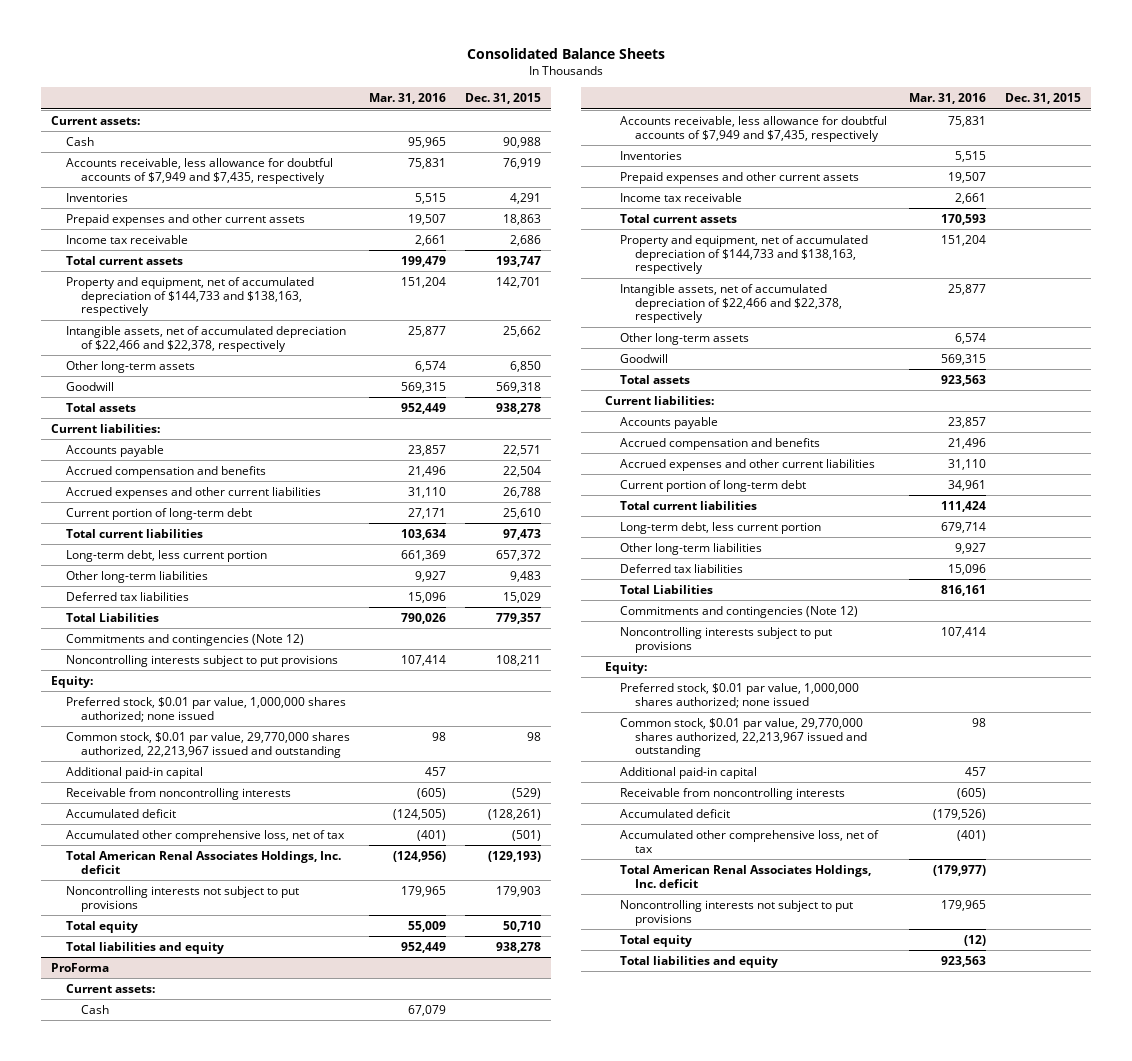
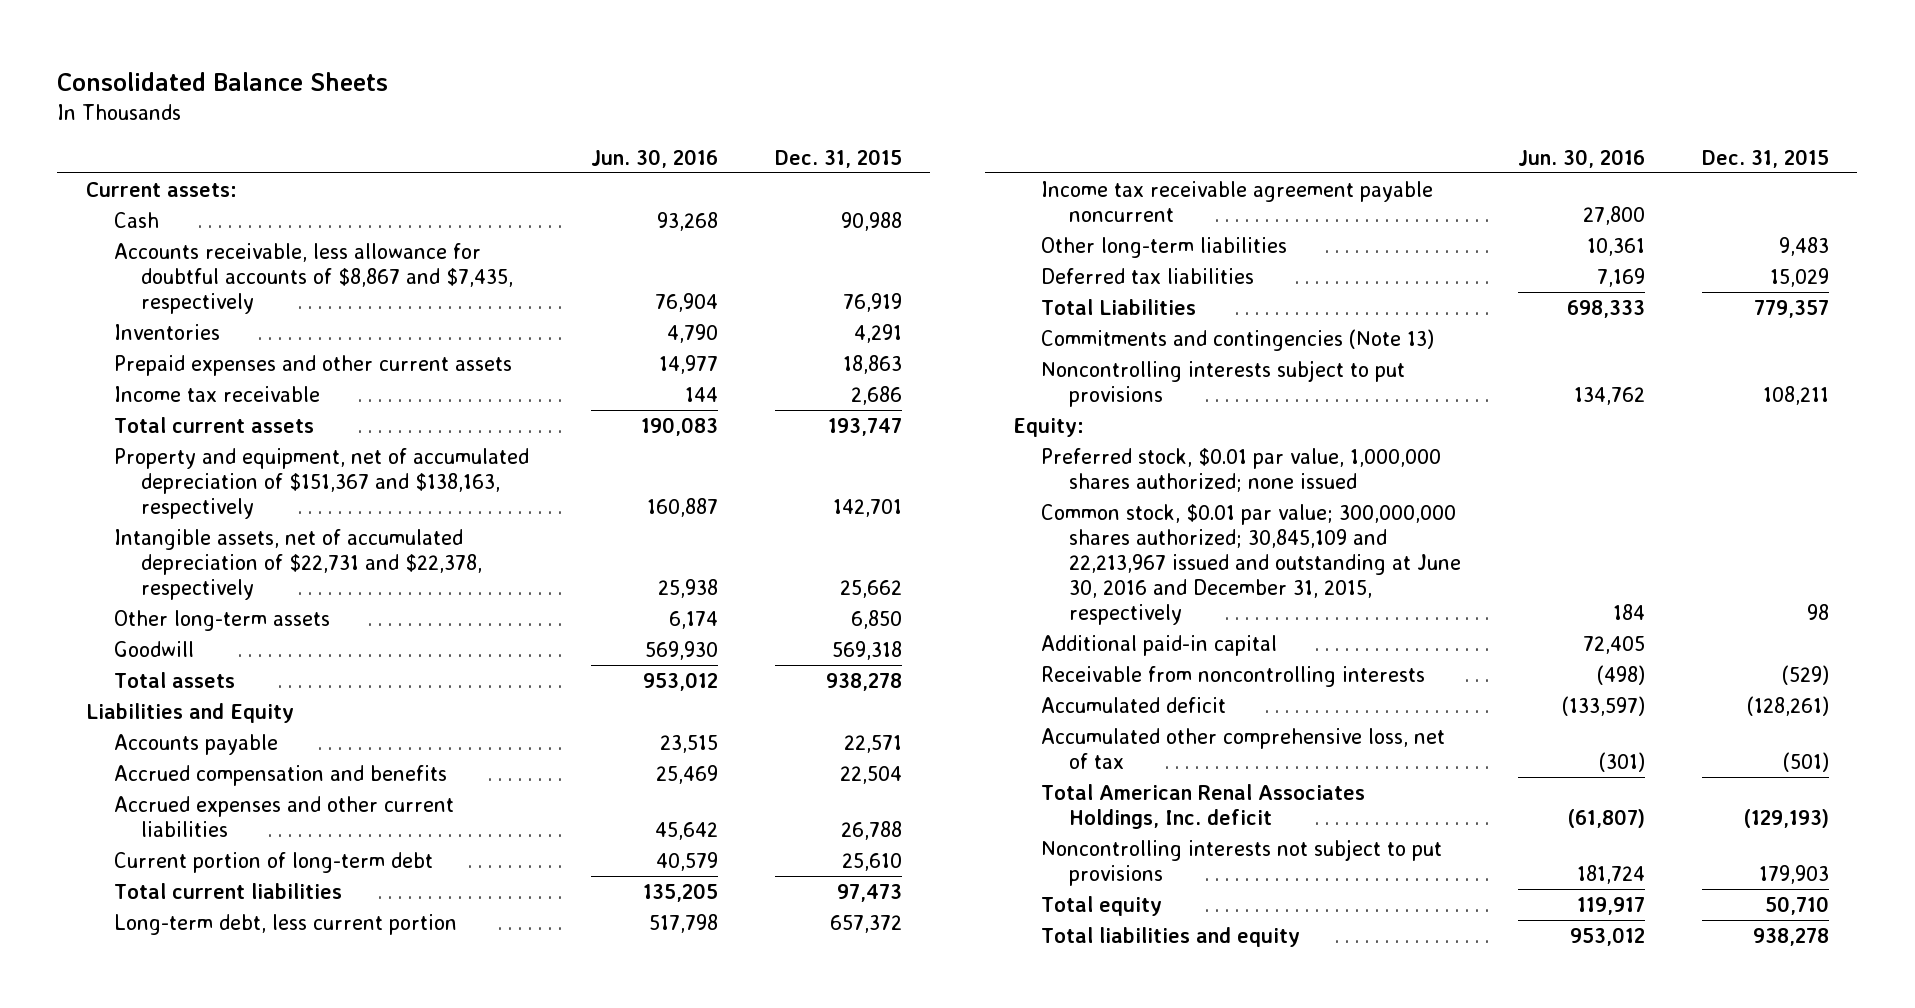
[368,92,446,104] Mar. 31, 2016 -> none
none -> [590,148,718,168] Jun. 30, 2016
[65,157,333,184] Accounts receivable, less allowance for doubtful accounts of $7,949 and $7,435, respectively -> [113,242,514,314] Accounts receivable, less allowance for doubtful accounts of $8,867 and $7,435, respectively
[65,276,314,317] Property and equipment, net of accumulated depreciation of $144,733 and $138,163, respectively -> [113,447,529,519] Property and equipment, net of accumulated depreciation of $151,367 and $138,163, respectively
[65,325,346,352] Intangible assets, net of accumulated depreciation of $22,466 and $22,378, respectively -> [113,528,483,600] Intangible assets, net of accumulated depreciation of $22,731 and $22,378, respectively
[50,423,160,433] Current liabilities: -> none
none -> [85,702,294,723] Liabilities and Equity
none -> [1040,180,1433,222] Income tax receivable agreement payable noncurrent
[65,633,304,646] Commitments and contingencies (Note 12) -> [1040,328,1434,351] Commitments and contingencies (Note 13)
[65,731,350,758] Common stock, $0.01 par value, 29,770,000 shares authorized, 22,213,967 issued and outstanding -> [1040,503,1461,625] Common stock, $0.01 par value; 300,000,000 shares authorized; 30,845,109 and 22,213,967 issued and outstanding at June 30, 2016 and December 31, 2015, respectively
[50,962,109,972] ProForma -> none
[65,983,155,993] Current assets: -> none
[80,1004,109,1014] Cash -> none
[620,115,888,142] Accounts receivable, less allowance for doubtful accounts of $7,949 and $7,435, respectively -> none
[620,150,683,160] Inventories -> none
[620,171,860,184] Prepaid expenses and other current assets -> none
[620,192,743,202] Income tax receivable -> none
[620,213,738,223] Total current assets -> none
[620,234,869,275] Property and equipment, net of accumulated depreciation of $144,733 and $138,163, respectively -> none
[620,283,843,324] Intangible assets, net of accumulated depreciation of $22,466 and $22,378, respectively -> none
[620,332,750,345] Other long-term assets -> none
[620,353,669,363] Goodwill -> none
[620,374,691,384] Total assets -> none
[605,395,715,405] Current liabilities: -> none
[620,416,719,429] Accounts payable -> none
[620,437,821,450] Accrued compensation and benefits -> none
[620,458,876,471] Accrued expenses and other current liabilities -> none
[620,479,807,492] Current portion of long-term debt -> none
[620,500,758,510] Total current liabilities -> none
[620,521,822,534] Long-term debt, less current portion -> none
[620,542,763,555] Other long-term liabilities -> none
[620,563,744,573] Deferred tax liabilities -> none
[620,584,714,594] Total Liabilities -> none
[620,605,859,618] Commitments and contingencies (Note 12) -> none
[620,626,833,653] Noncontrolling interests subject to put provisions -> none
[605,661,648,674] Equity: -> none
[620,682,860,708] Preferred stock, $0.01 par value, 1,000,000 shares authorized; none issued -> none
[620,717,868,758] Common stock, $0.01 par value, 29,770,000 shares authorized, 22,213,967 issued and outstanding -> none
[620,766,758,779] Additional paid-in capital -> none
[620,787,846,800] Receivable from noncontrolling interests -> none
[620,808,731,818] Accumulated deficit -> none
[620,829,880,853] Accumulated other comprehensive loss, net of tax -> none
[620,864,872,888] Total American Renal Associates Holdings, Inc. deficit -> none
[620,899,854,926] Noncontrolling interests not subject to put provisions -> none
[620,934,693,947] Total equity -> none
[620,955,779,968] Total liabilities and equity -> none

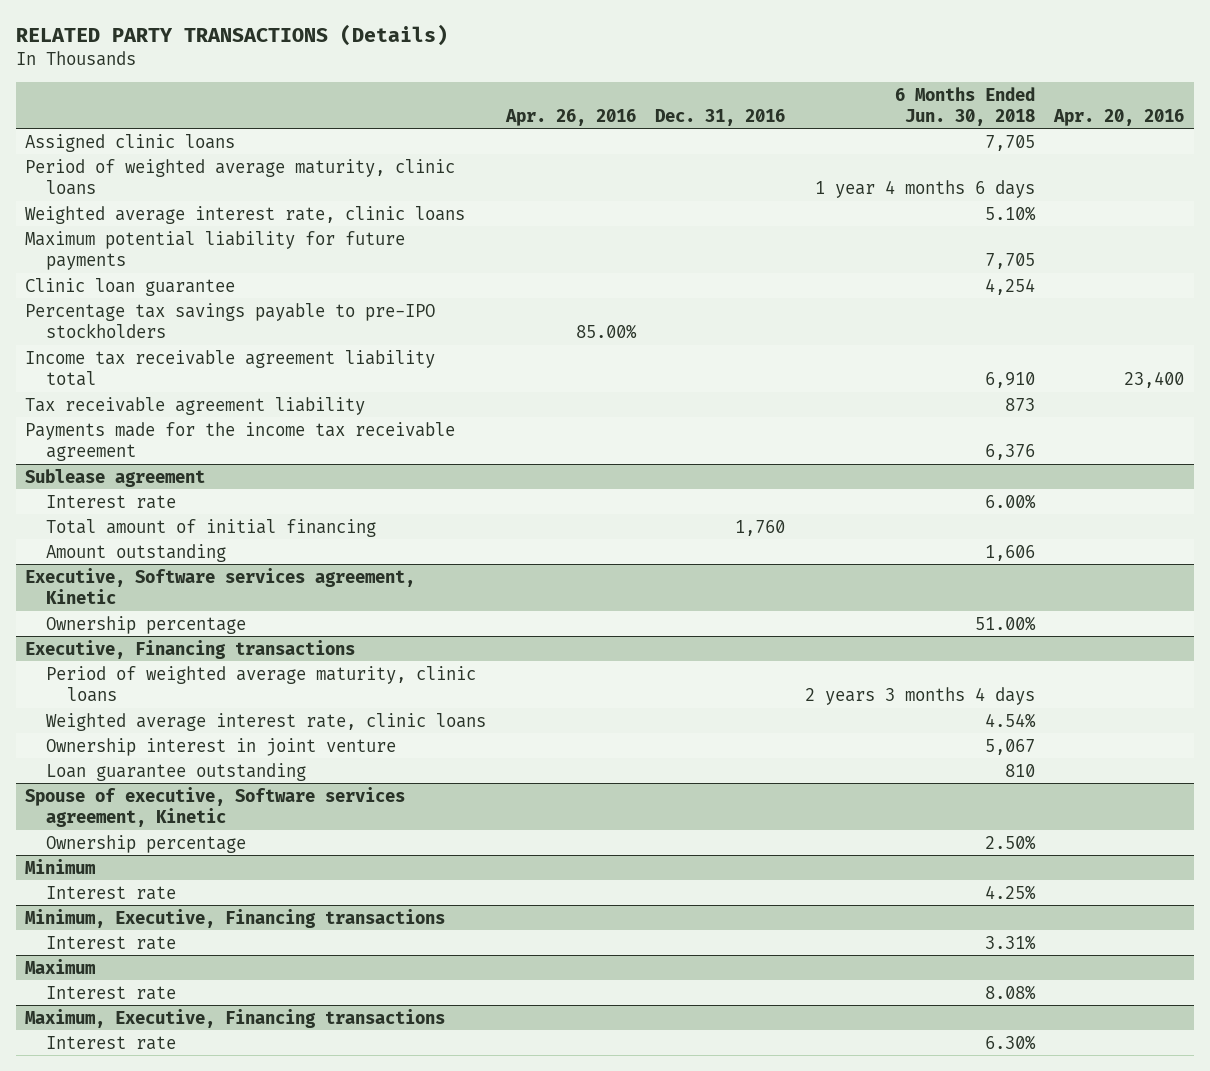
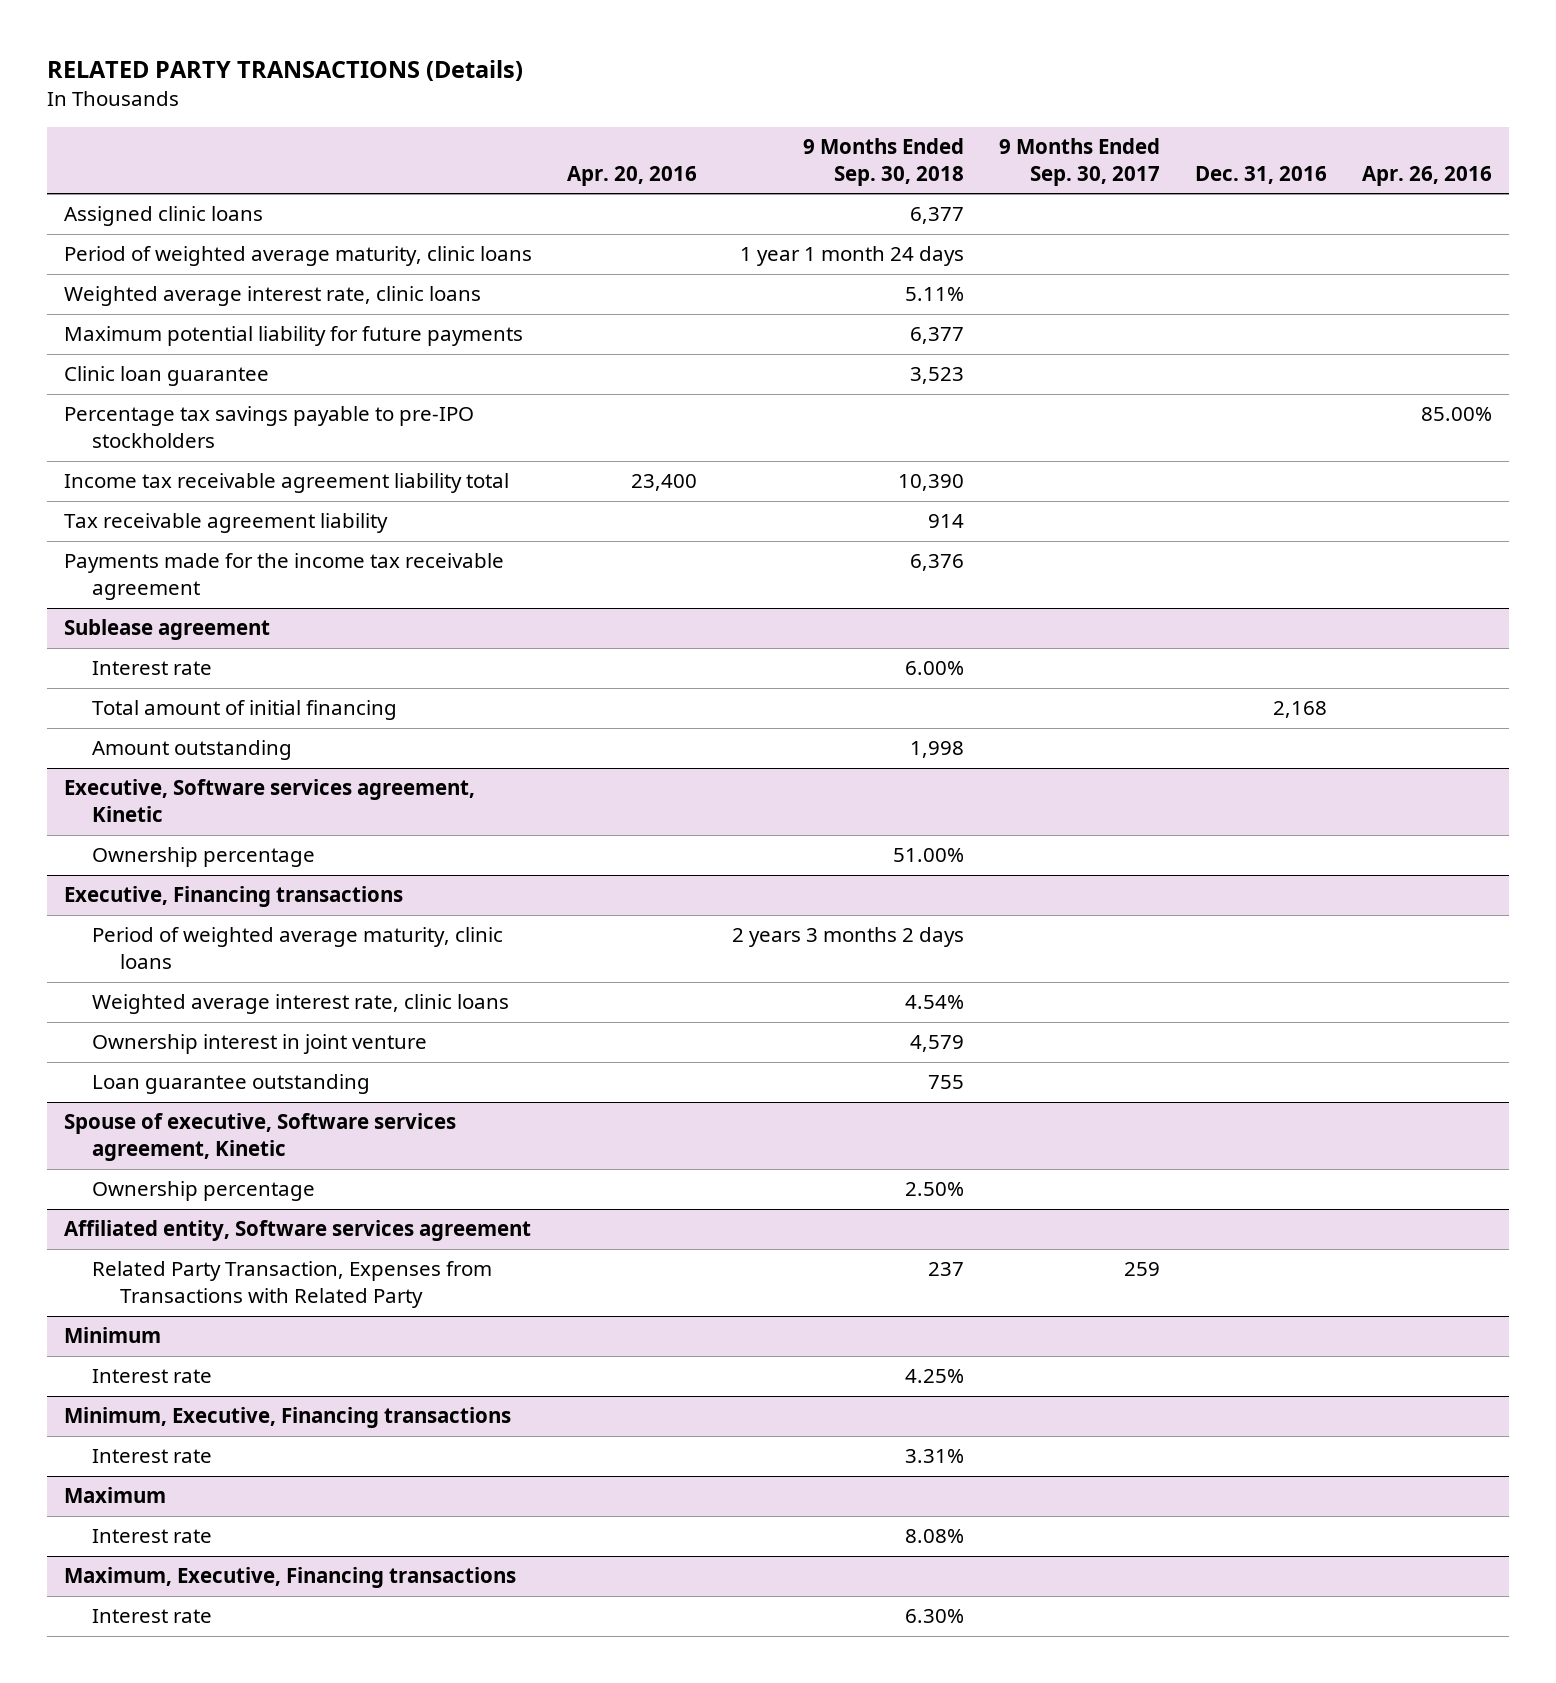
[894,86,1035,126] 6 Months Ended Jun. 30, 2018 -> none
none -> [802,138,964,186] 9 Months Ended Sep. 30, 2018
none -> [998,138,1160,186] 9 Months Ended Sep. 30, 2017
[735,519,786,536] 1,760 -> [1272,701,1327,719] 2,168
none -> [64,1220,532,1242] Affiliated entity, Software services agreement
none -> [91,1261,492,1309] Related Party Transaction, Expenses from Transactions with Related Party

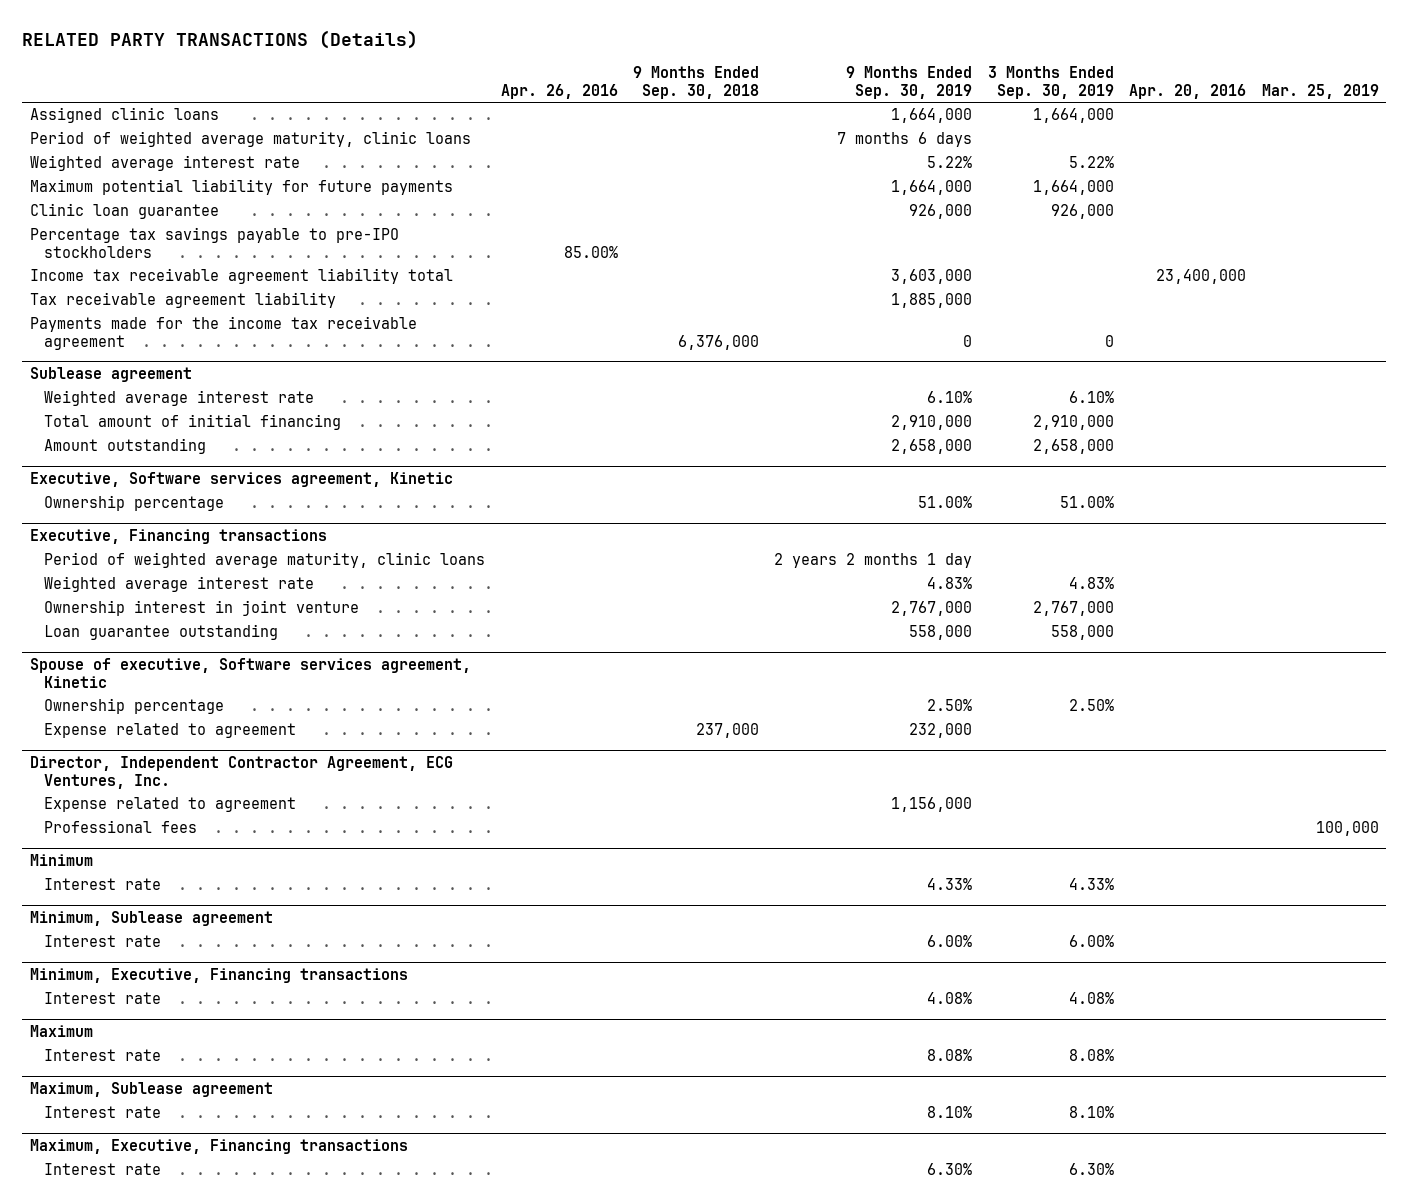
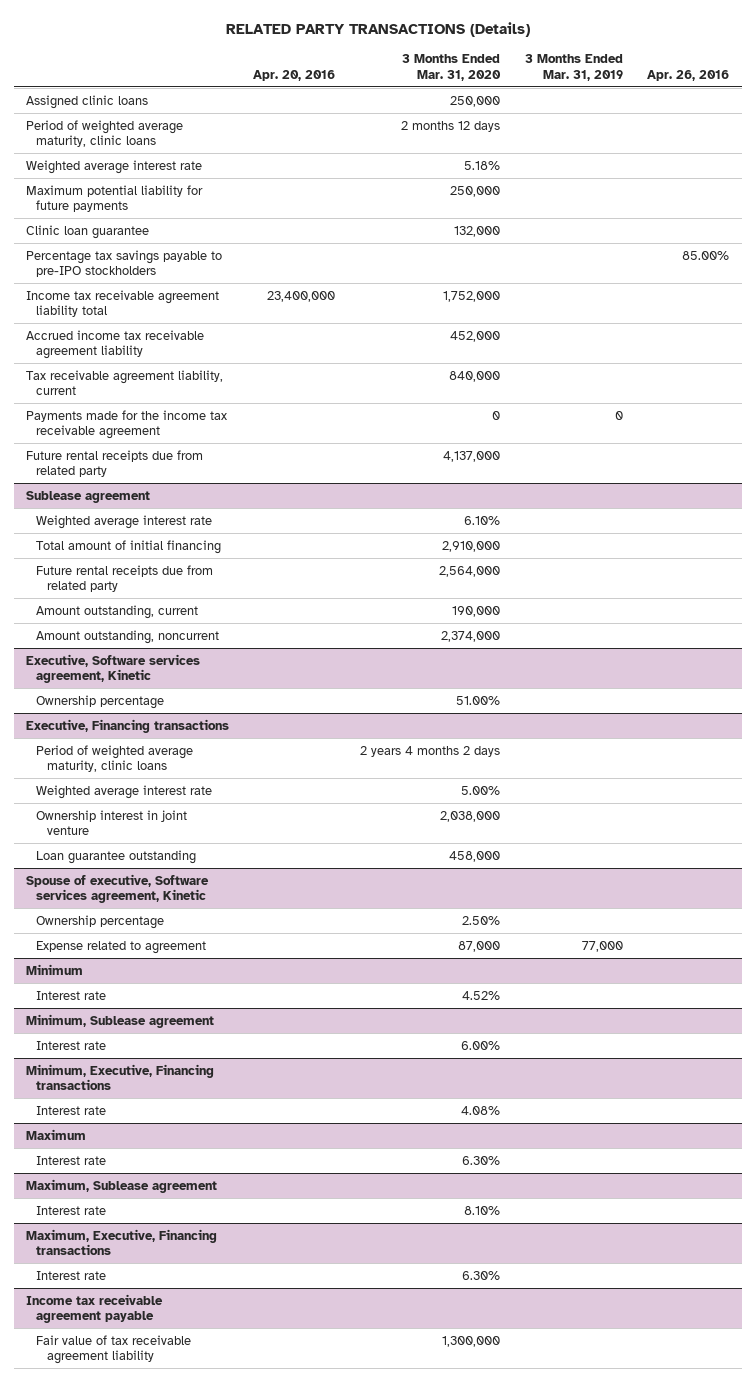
[633,66,760,99] 9 Months Ended Sep. 30, 2018 -> none
[846,66,973,99] 9 Months Ended Sep. 30, 2019 -> none
[987,66,1114,99] 3 Months Ended Sep. 30, 2019 -> none
[1261,83,1379,99] Mar. 25, 2019 -> none
none -> [402,54,502,81] 3 Months Ended Mar. 31, 2020
none -> [524,54,623,81] 3 Months Ended Mar. 31, 2019
none -> [25,329,204,359] Accrued income tax receivable agreement liability
[29,292,336,309] Tax receivable agreement liability -> [25,369,223,395] Tax receivable agreement liability, current
none -> [25,449,203,477] Future rental receipts due from related party
none -> [36,564,214,592] Future rental receipts due from related party
[44,438,207,455] Amount outstanding -> [36,604,199,619] Amount outstanding, current
none -> [36,629,220,644] Amount outstanding, noncurrent
[29,756,453,789] Director, Independent Contractor Agreement, ECG Ventures, Inc. -> none
[44,797,297,813] Expense related to agreement -> none
[44,820,198,834] Professional fees -> none
none -> [25,1293,163,1323] Income tax receivable agreement payable
none -> [36,1334,192,1364] Fair value of tax receivable agreement liability

